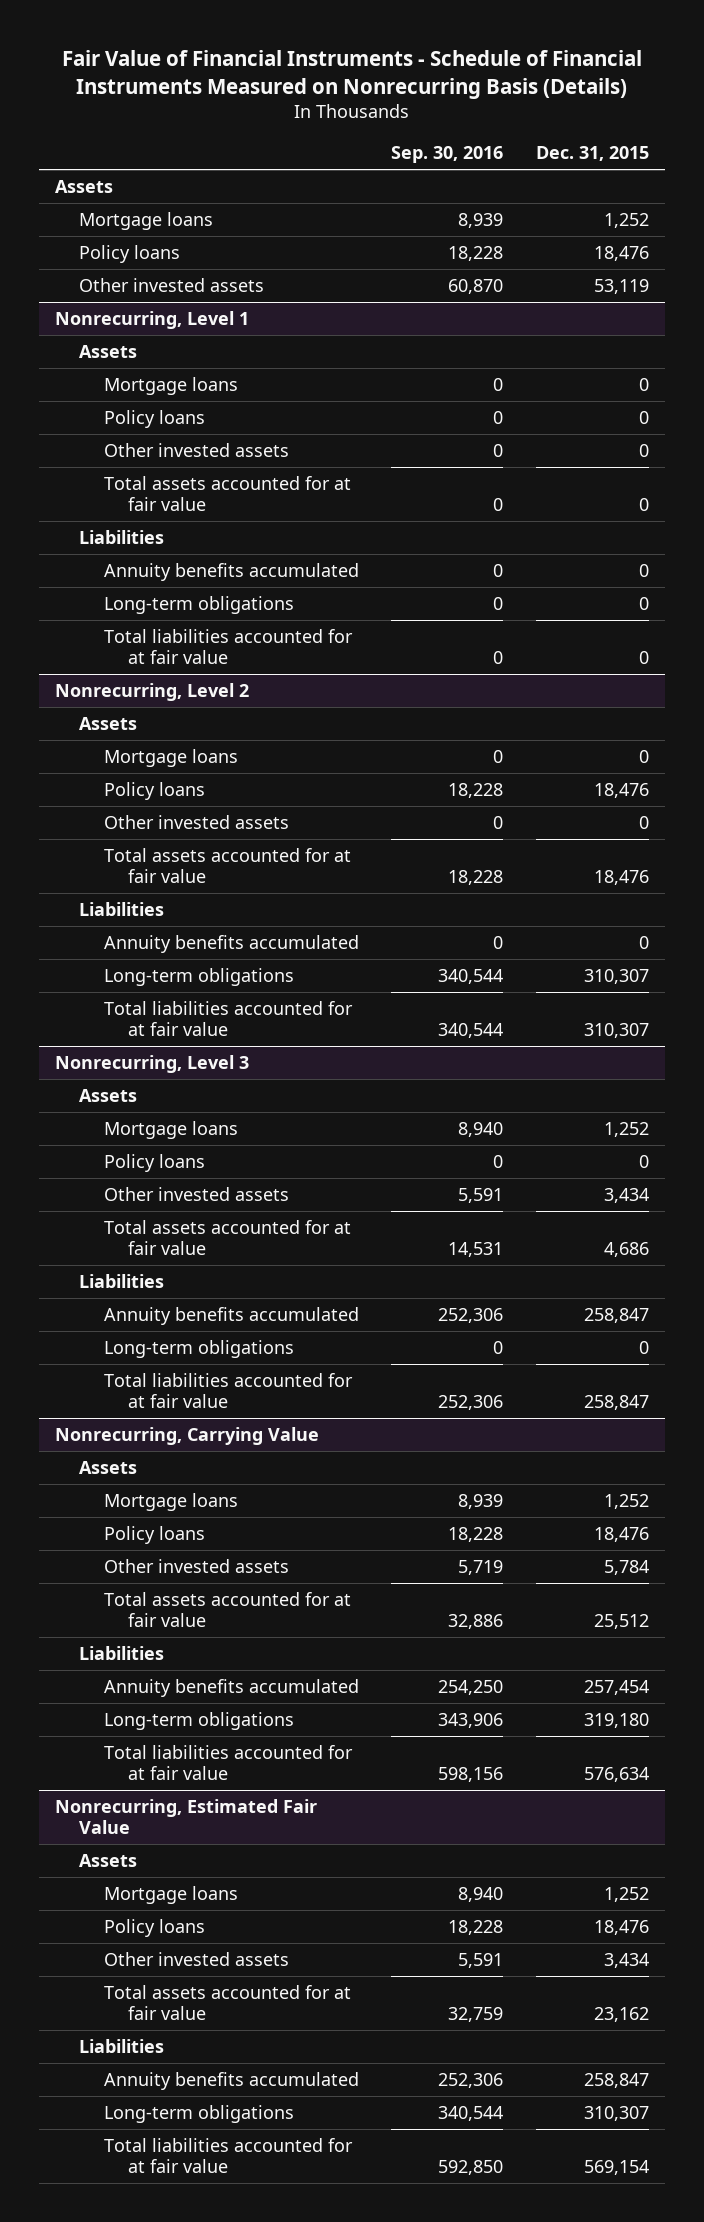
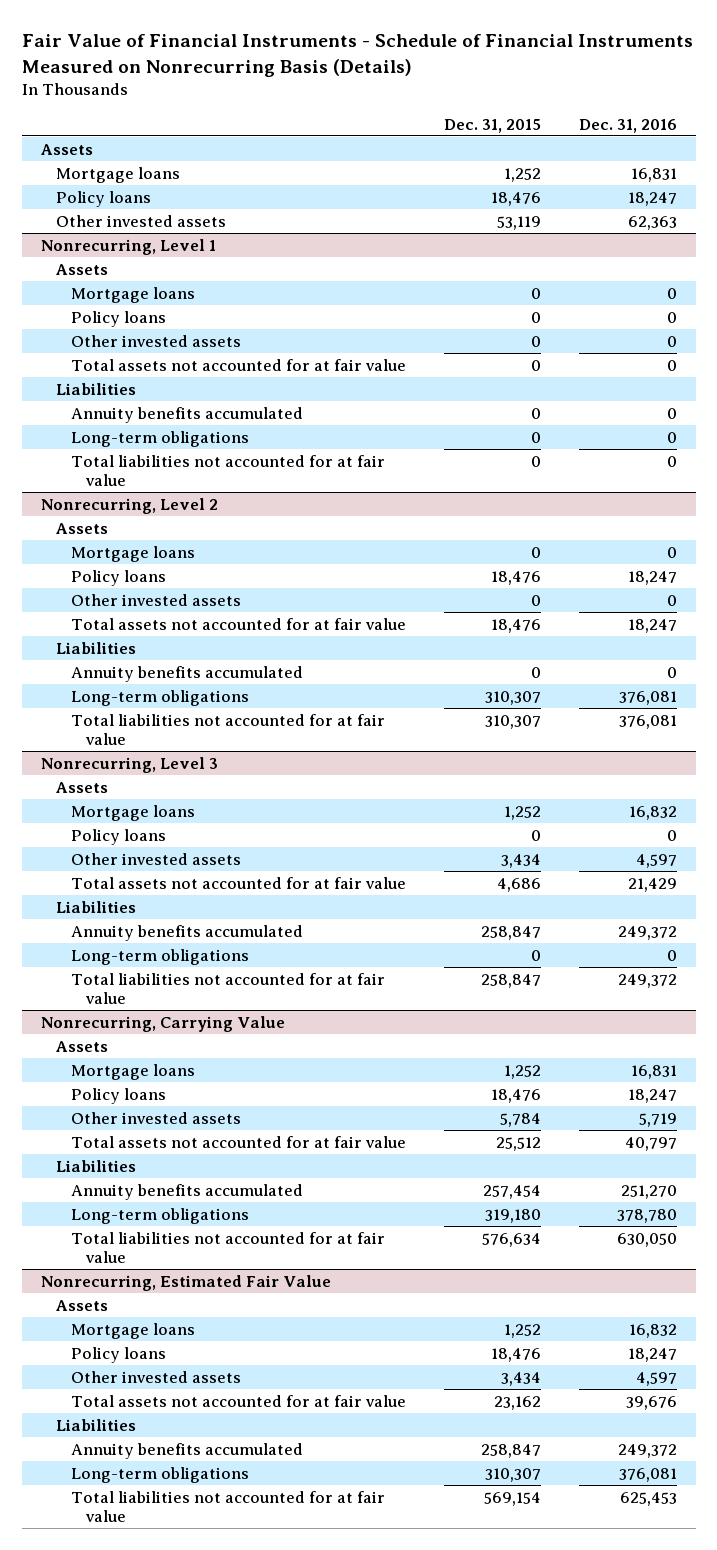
[391,146,504,164] Sep. 30, 2016 -> none
none -> [578,118,677,133] Dec. 31, 2016
[103,475,351,512] Total assets accounted for at fair value -> [70,358,406,371] Total assets not accounted for at fair value
[103,628,353,665] Total liabilities accounted for at fair value -> [70,454,385,486] Total liabilities not accounted for at fair value
[103,847,351,884] Total assets accounted for at fair value -> [70,617,406,630] Total assets not accounted for at fair value
[103,1000,353,1037] Total liabilities accounted for at fair value -> [70,713,385,745] Total liabilities not accounted for at fair value
[103,1219,351,1256] Total assets accounted for at fair value -> [70,876,406,889] Total assets not accounted for at fair value
[103,1372,353,1409] Total liabilities accounted for at fair value -> [70,972,385,1004] Total liabilities not accounted for at fair value
[103,1591,351,1628] Total assets accounted for at fair value -> [70,1135,406,1148] Total assets not accounted for at fair value
[103,1744,353,1781] Total liabilities accounted for at fair value -> [70,1231,385,1263] Total liabilities not accounted for at fair value
[103,1984,351,2021] Total assets accounted for at fair value -> [70,1394,406,1407] Total assets not accounted for at fair value
[103,2137,353,2174] Total liabilities accounted for at fair value -> [70,1490,385,1522] Total liabilities not accounted for at fair value

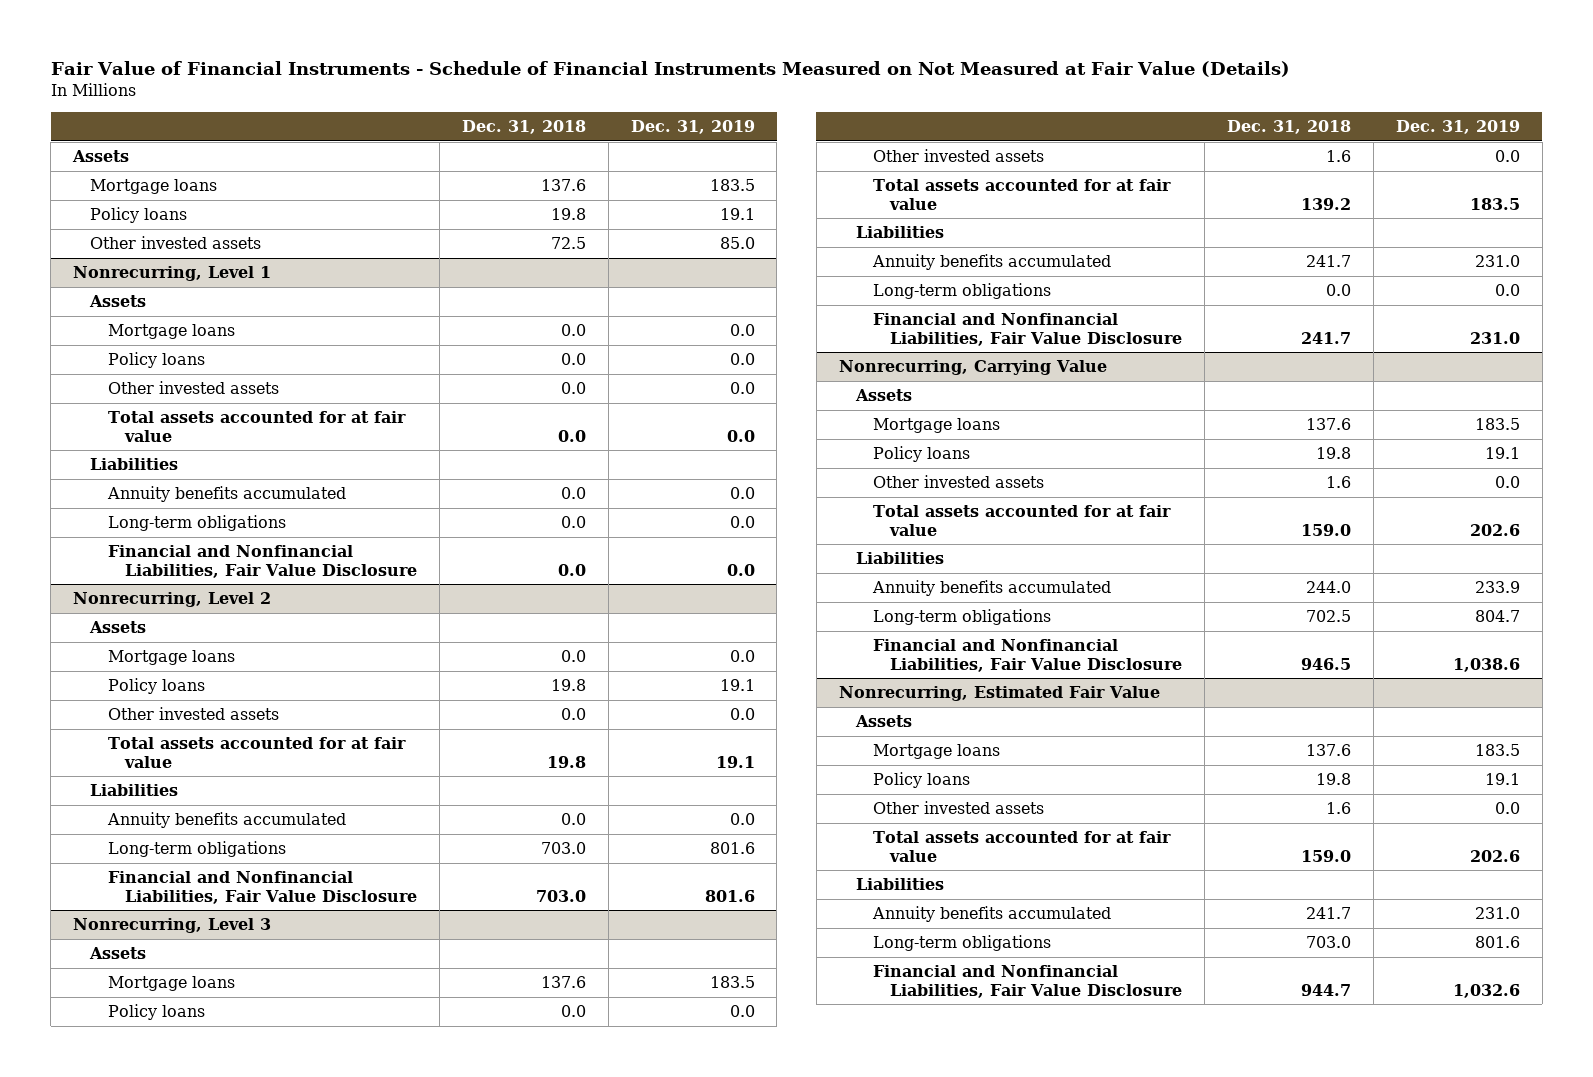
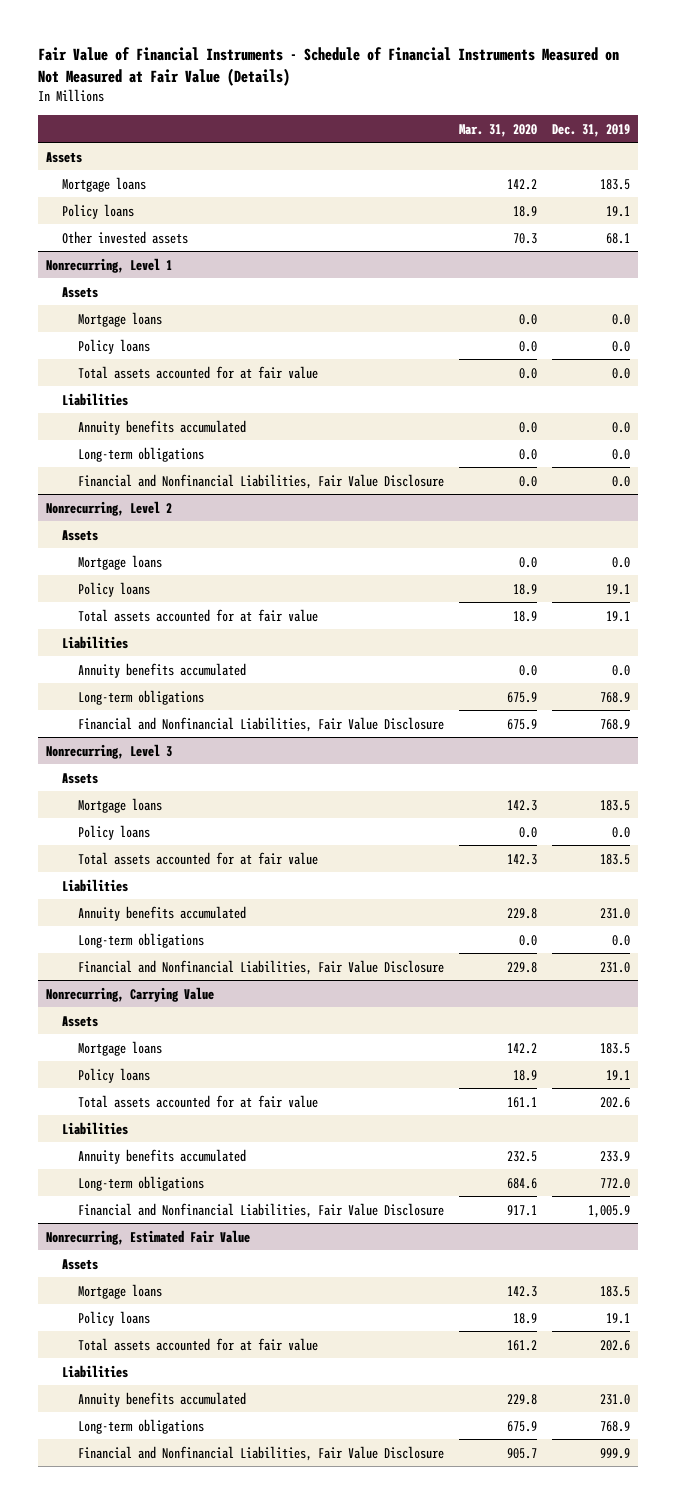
[461,120,586,135] Dec. 31, 2018 -> none
none -> [459,123,538,137] Mar. 31, 2020
[719,237,755,250] 85.0 -> [606,232,631,244] 68.1
[107,381,279,395] Other invested assets -> none
[107,707,279,721] Other invested assets -> none
[709,842,755,855] 801.6 -> [600,691,631,703] 768.9
[704,889,755,902] 801.6 -> [600,718,631,730] 768.9
[872,149,1044,163] Other invested assets -> none
[872,475,1044,489] Other invested assets -> none
[1474,610,1520,623] 804.7 -> [600,1177,631,1189] 772.0
[1452,657,1520,672] 1,038.6 -> [588,1204,631,1218] 1,005.9
[872,801,1044,815] Other invested assets -> none
[1474,936,1520,949] 801.6 -> [600,1420,631,1432] 768.9
[1452,983,1520,998] 1,032.6 -> [600,1447,631,1459] 999.9

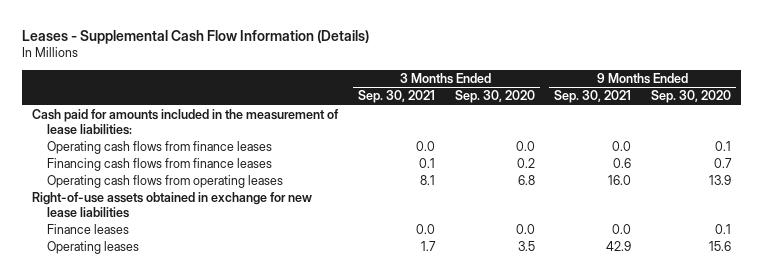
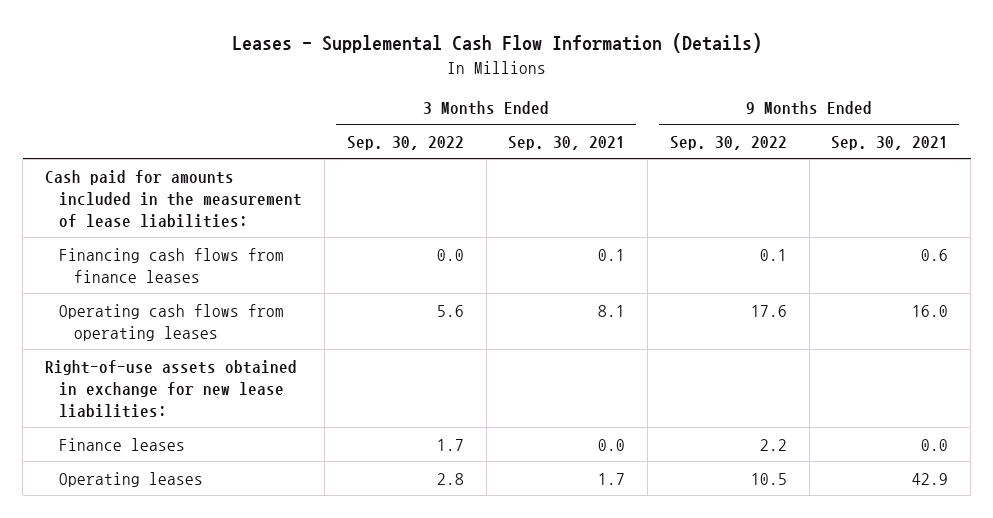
[454,90,535,104] Sep. 30, 2020 -> none
[651,90,732,104] Sep. 30, 2020 -> none
none -> [346,135,464,150] Sep. 30, 2022
none -> [669,135,787,150] Sep. 30, 2022
[46,141,272,155] Operating cash flows from finance leases -> none
[31,192,312,218] Right-of-use assets obtained in exchange for new lease liabilities -> [44,359,297,418] Right-of-use assets obtained in exchange for new lease liabilities:

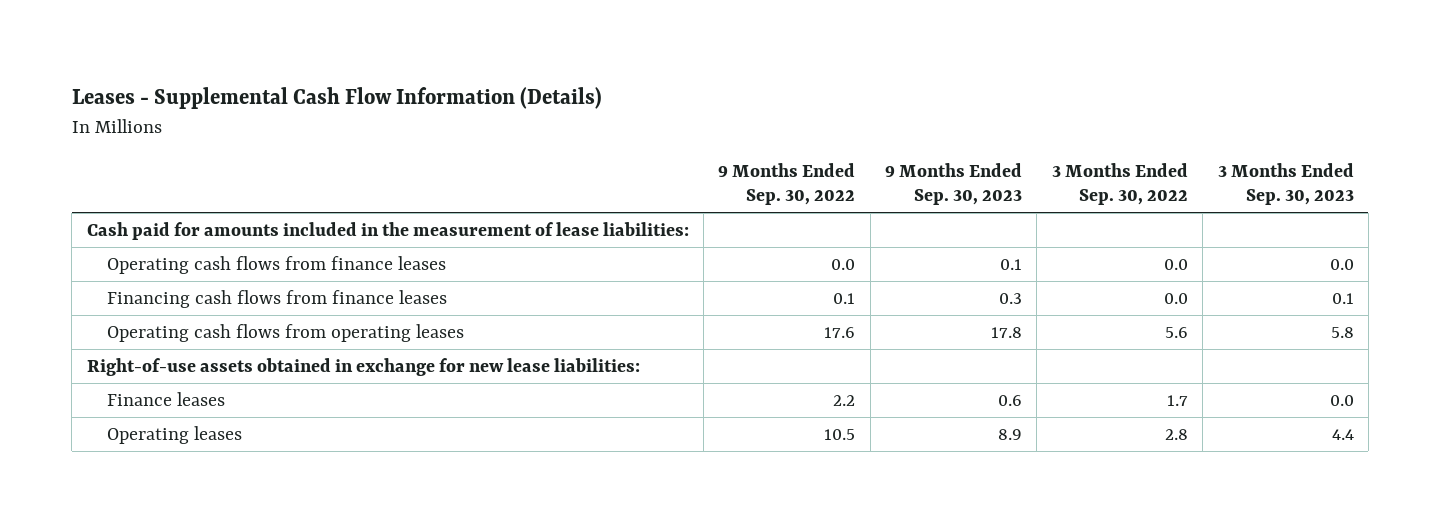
[508,135,626,150] Sep. 30, 2021 -> none
[831,135,949,150] Sep. 30, 2021 -> none
none -> [885,162,1023,206] 9 Months Ended Sep. 30, 2023
none -> [1217,162,1354,206] 3 Months Ended Sep. 30, 2023
none -> [107,255,447,274] Operating cash flows from finance leases

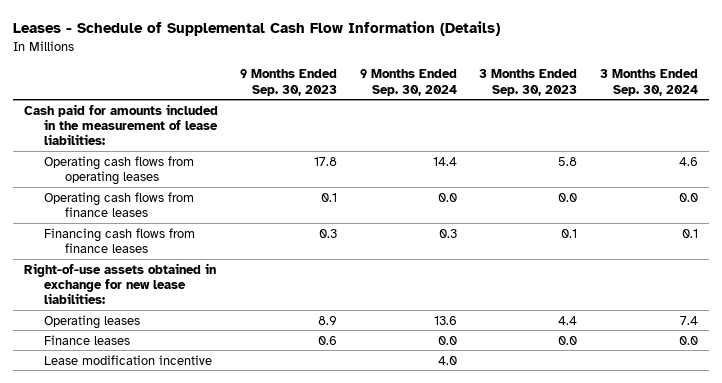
[71,87,602,110] Leases - Supplemental Cash Flow Information (Details) -> [12,20,500,36] Leases - Schedule of Supplemental Cash Flow Information (Details)
[718,162,856,206] 9 Months Ended Sep. 30, 2022 -> none
[1051,162,1188,206] 3 Months Ended Sep. 30, 2022 -> none
none -> [359,69,457,96] 9 Months Ended Sep. 30, 2024
none -> [599,69,698,96] 3 Months Ended Sep. 30, 2024
[107,323,465,342] Operating cash flows from operating leases -> [44,155,195,185] Operating cash flows from operating leases
[107,391,226,406] Finance leases -> [44,334,131,345] Finance leases
none -> [44,354,213,365] Lease modification incentive

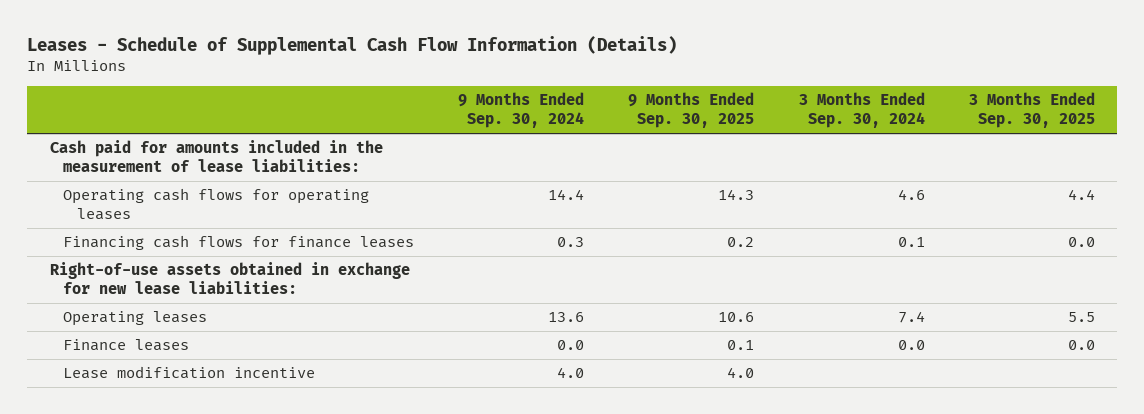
[240,69,338,96] 9 Months Ended Sep. 30, 2023 -> none
[479,69,578,96] 3 Months Ended Sep. 30, 2023 -> none
none -> [628,92,755,129] 9 Months Ended Sep. 30, 2025
none -> [968,92,1095,129] 3 Months Ended Sep. 30, 2025
[44,191,195,217] Operating cash flows from finance leases -> none
[44,155,195,185] Operating cash flows from operating leases -> [63,188,370,221] Operating cash flows for operating leases
[44,227,196,253] Financing cash flows from finance leases -> [63,235,415,251] Financing cash flows for finance leases

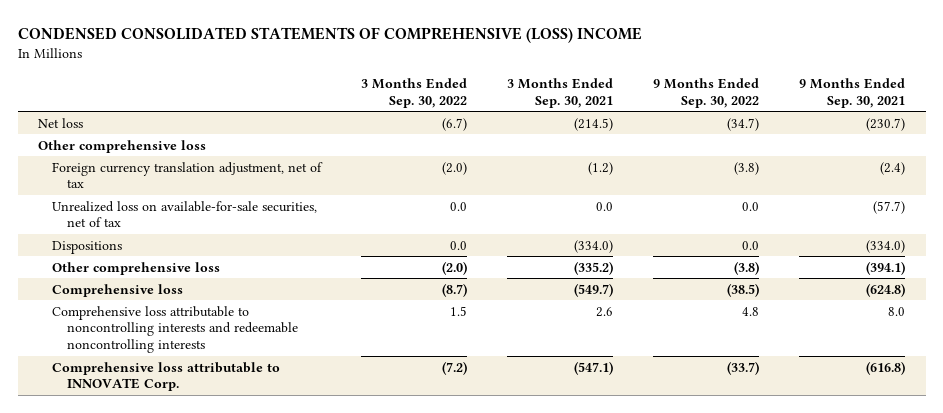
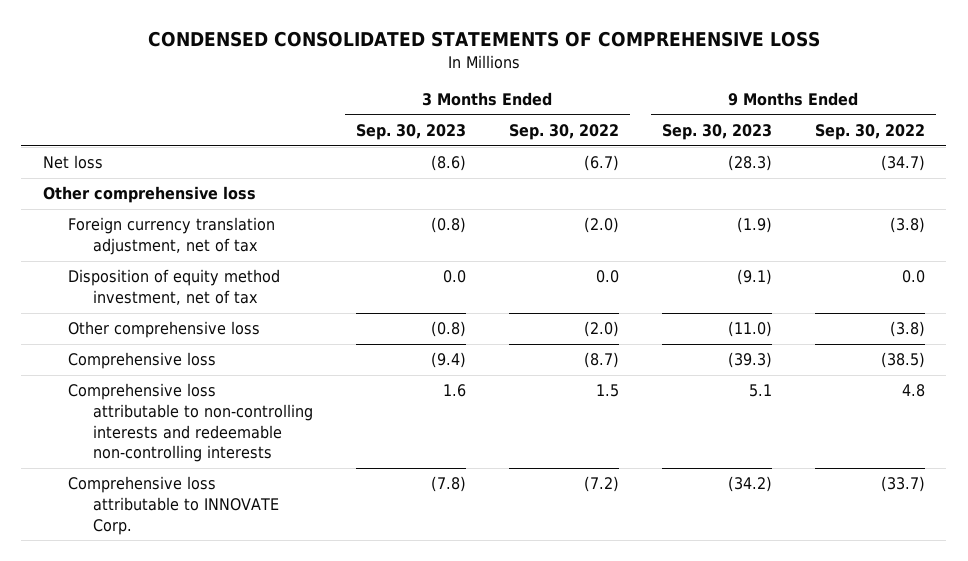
[17,27,642,44] CONDENSED CONSOLIDATED STATEMENTS OF COMPREHENSIVE (LOSS) INCOME -> [147,31,820,48] CONDENSED CONSOLIDATED STATEMENTS OF COMPREHENSIVE LOSS
[507,77,614,108] 3 Months Ended Sep. 30, 2021 -> none
[799,77,906,108] 9 Months Ended Sep. 30, 2021 -> none
none -> [355,123,466,140] Sep. 30, 2023
none -> [661,123,772,140] Sep. 30, 2023
[52,200,318,228] Unrealized loss on available-for-sale securities, net of tax -> none
[52,240,123,254] Dispositions -> [67,269,280,305] Disposition of equity method investment, net of tax
[52,305,298,354] Comprehensive loss attributable to noncontrolling interests and redeemable noncontrolling interests -> [67,383,313,463] Comprehensive loss attributable to non-controlling interests and redeemable non-controlling interests

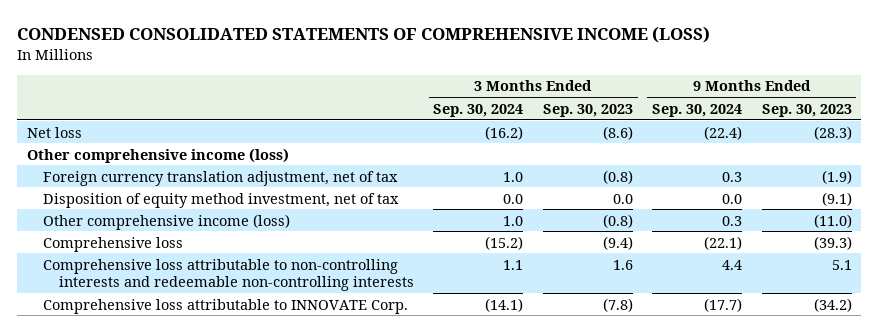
[147,31,820,48] CONDENSED CONSOLIDATED STATEMENTS OF COMPREHENSIVE LOSS -> [17,25,711,43] CONDENSED CONSOLIDATED STATEMENTS OF COMPREHENSIVE INCOME (LOSS)
[508,123,619,140] Sep. 30, 2022 -> none
[814,123,925,140] Sep. 30, 2022 -> none
none -> [433,103,524,117] Sep. 30, 2024
none -> [652,103,743,117] Sep. 30, 2024
[42,186,256,204] Other comprehensive loss -> [26,147,289,163] Other comprehensive income (loss)
[67,321,260,339] Other comprehensive loss -> [42,213,290,230] Other comprehensive income (loss)

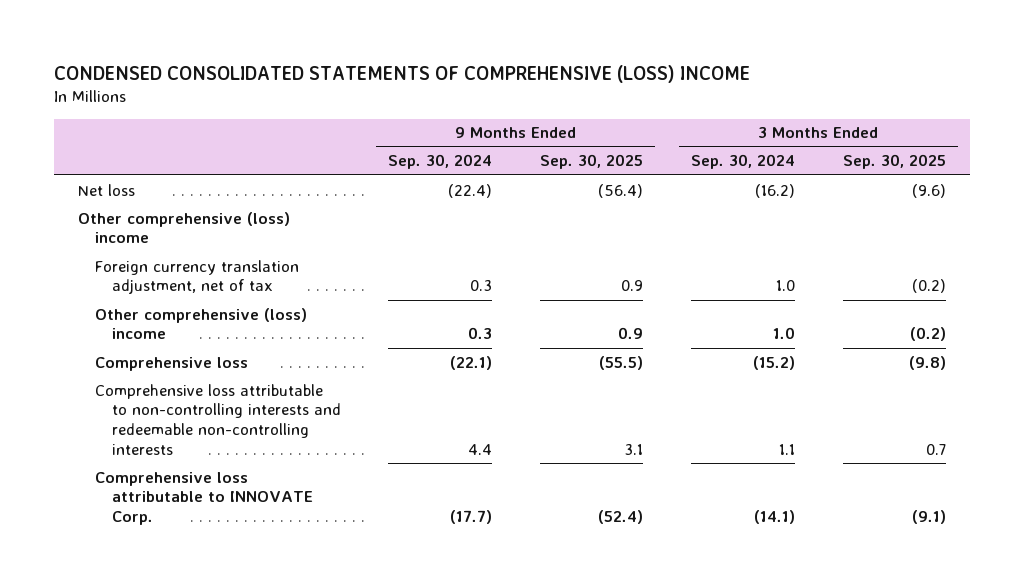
[17,25,711,43] CONDENSED CONSOLIDATED STATEMENTS OF COMPREHENSIVE INCOME (LOSS) -> [54,64,751,83] CONDENSED CONSOLIDATED STATEMENTS OF COMPREHENSIVE (LOSS) INCOME
[542,103,633,117] Sep. 30, 2023 -> none
[761,103,852,117] Sep. 30, 2023 -> none
none -> [540,154,644,170] Sep. 30, 2025
none -> [842,154,946,170] Sep. 30, 2025
[26,147,289,163] Other comprehensive income (loss) -> [77,211,290,244] Other comprehensive (loss) income
[42,192,399,208] Disposition of equity method investment, net of tax -> none
[42,213,290,230] Other comprehensive income (loss) -> [94,307,307,340] Other comprehensive (loss) income

